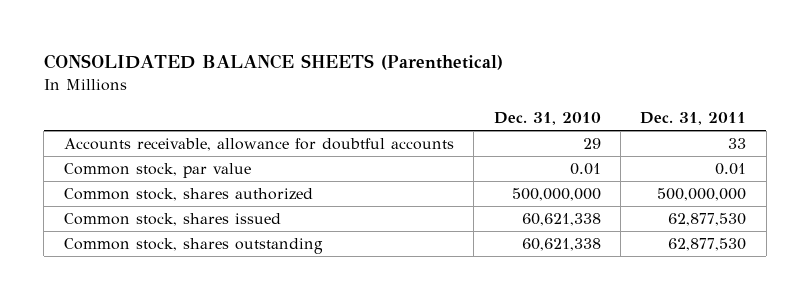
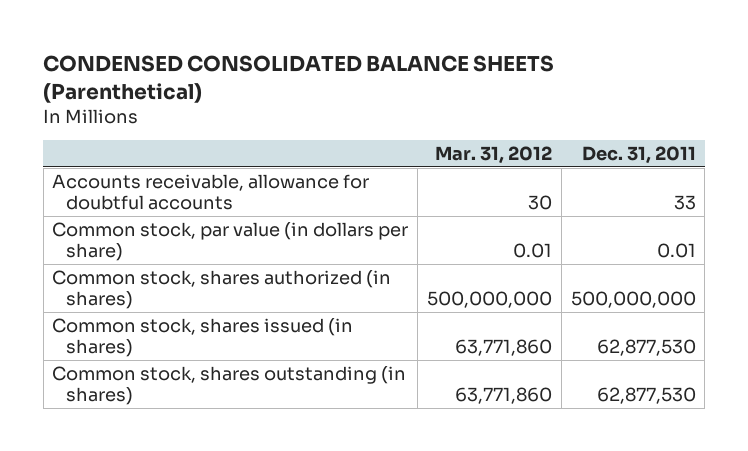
[43,54,503,71] CONSOLIDATED BALANCE SHEETS (Parenthetical) -> [43,54,555,103] CONDENSED CONSOLIDATED BALANCE SHEETS (Parenthetical)
[493,112,601,126] Dec. 31, 2010 -> none
none -> [435,146,553,165] Mar. 31, 2012
[63,162,251,178] Common stock, par value -> [52,221,409,262] Common stock, par value (in dollars per share)
[63,187,313,201] Common stock, shares authorized -> [52,269,392,310] Common stock, shares authorized (in shares)
[63,212,281,226] Common stock, shares issued -> [52,317,354,358] Common stock, shares issued (in shares)
[63,237,323,254] Common stock, shares outstanding -> [52,365,407,406] Common stock, shares outstanding (in shares)

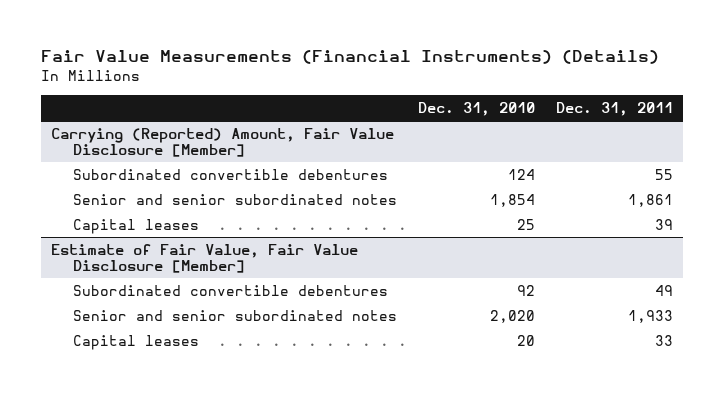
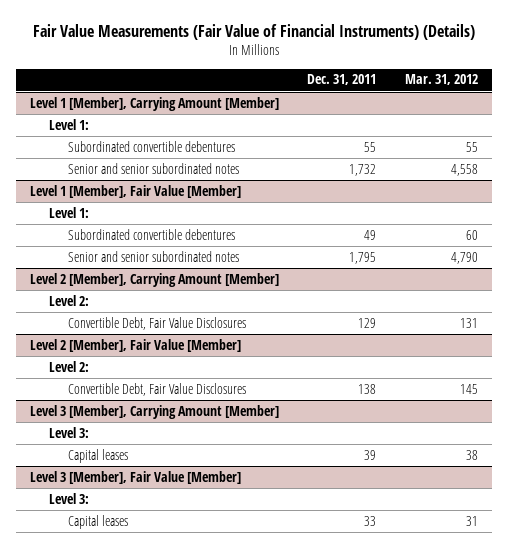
[40,50,659,65] Fair Value Measurements (Financial Instruments) (Details) -> [32,24,475,41] Fair Value Measurements (Fair Value of Financial Instruments) (Details)
[417,102,535,117] Dec. 31, 2010 -> none
none -> [404,74,478,86] Mar. 31, 2012
[51,127,395,158] Carrying (Reported) Amount, Fair Value Disclosure [Member] -> none
none -> [30,96,280,111] Level 1 [Member], Carrying Amount [Member]
none -> [49,118,90,130] Level 1:
[72,218,199,234] Capital leases -> none
[51,243,359,274] Estimate of Fair Value, Fair Value Disclosure [Member] -> none
[627,193,673,207] 1,861 -> [349,163,377,176] 1,732
none -> [30,184,242,198] Level 1 [Member], Fair Value [Member]
none -> [49,206,90,218] Level 1:
[627,309,673,323] 1,933 -> [349,251,377,264] 1,795
none -> [30,272,280,287] Level 2 [Member], Carrying Amount [Member]
none -> [49,294,90,306] Level 2:
none -> [68,316,247,330] Convertible Debt, Fair Value Disclosures
none -> [30,338,242,352] Level 2 [Member], Fair Value [Member]
none -> [49,360,90,372] Level 2:
none -> [68,382,247,396] Convertible Debt, Fair Value Disclosures
none -> [30,404,280,419] Level 3 [Member], Carrying Amount [Member]
none -> [49,426,90,438] Level 3:
none -> [68,448,129,463] Capital leases
none -> [30,470,242,484] Level 3 [Member], Fair Value [Member]
none -> [49,492,90,504] Level 3:

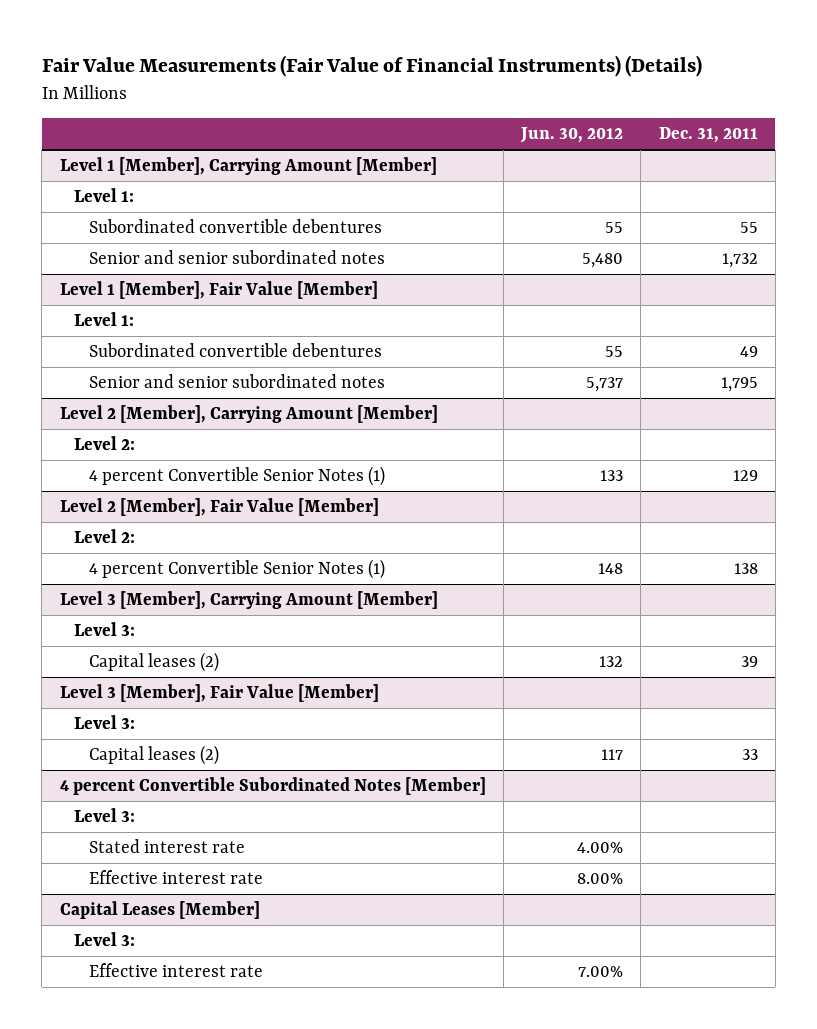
[404,74,478,86] Mar. 31, 2012 -> none
none -> [520,127,624,144] Jun. 30, 2012
[68,316,247,330] Convertible Debt, Fair Value Disclosures -> [88,466,385,487] 4 percent Convertible Senior Notes (1)
[68,382,247,396] Convertible Debt, Fair Value Disclosures -> [88,559,385,580] 4 percent Convertible Senior Notes (1)
[68,448,129,463] Capital leases -> [88,652,219,673] Capital leases (2)
[68,514,129,529] Capital leases -> [88,745,219,766] Capital leases (2)
none -> [59,777,486,796] 4 percent Convertible Subordinated Notes [Member]
none -> [74,808,136,823] Level 3:
none -> [88,839,245,854] Stated interest rate
none -> [88,870,263,885] Effective interest rate
none -> [59,901,260,920] Capital Leases [Member]
none -> [74,932,136,947] Level 3:
none -> [88,963,263,978] Effective interest rate

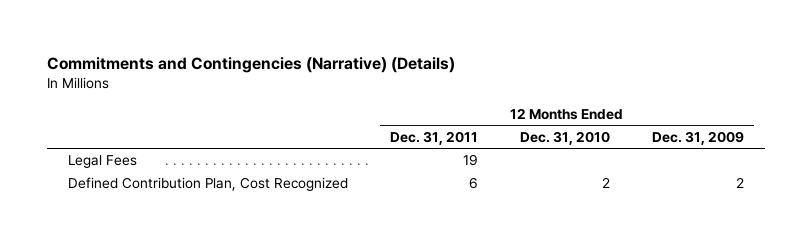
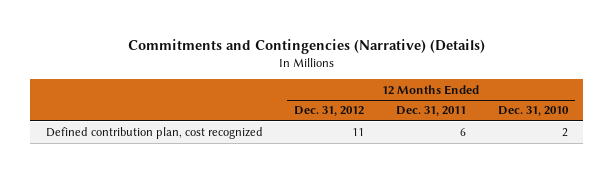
[651,130,744,145] Dec. 31, 2009 -> none
none -> [294,106,365,117] Dec. 31, 2012
[68,155,138,169] Legal Fees -> none
[68,177,349,192] Defined Contribution Plan, Cost Recognized -> [45,127,263,140] Defined contribution plan, cost recognized

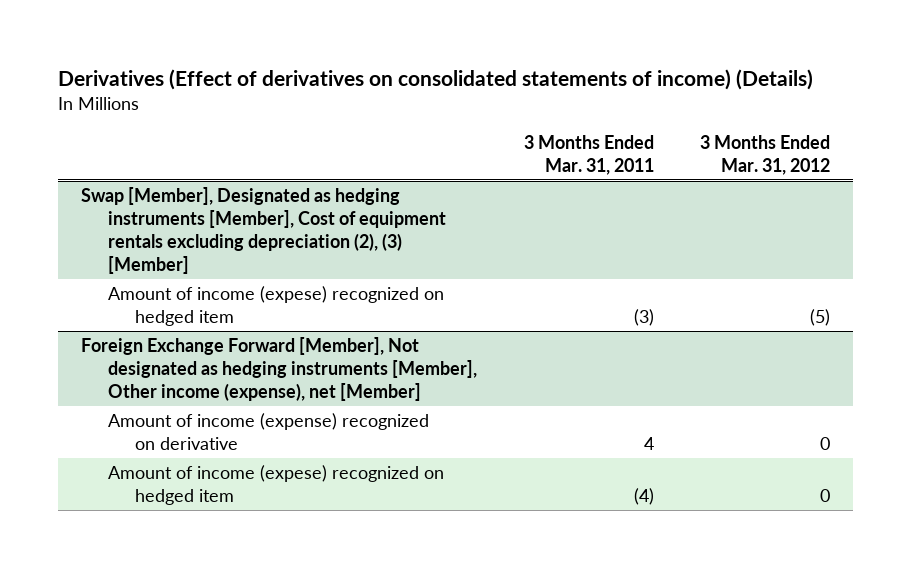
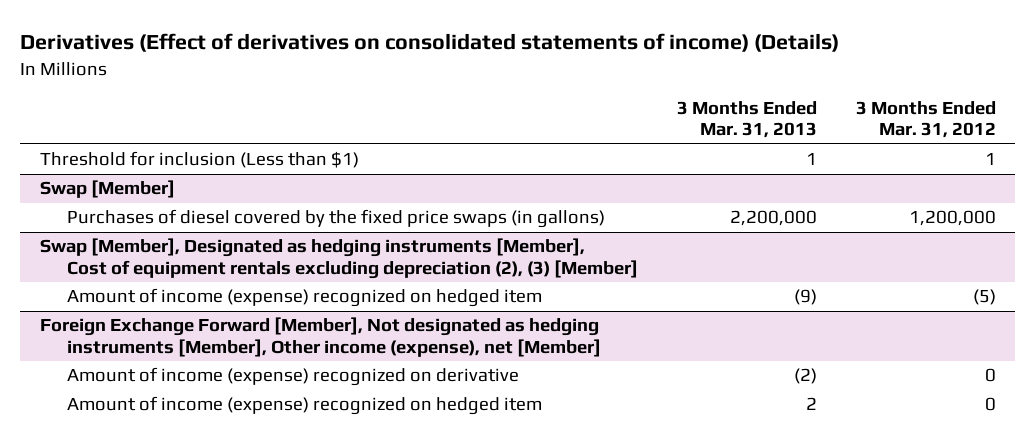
[523,134,654,175] 3 Months Ended Mar. 31, 2011 -> none
none -> [677,100,818,139] 3 Months Ended Mar. 31, 2013
none -> [39,151,359,169] Threshold for inclusion (Less than $1)
none -> [39,180,175,199] Swap [Member]
none -> [67,209,606,229] Purchases of diesel covered by the fixed price swaps (in gallons)
[108,285,445,326] Amount of income (expese) recognized on hedged item -> [67,288,543,308] Amount of income (expense) recognized on hedged item
[108,464,445,505] Amount of income (expese) recognized on hedged item -> [67,396,543,416] Amount of income (expense) recognized on hedged item

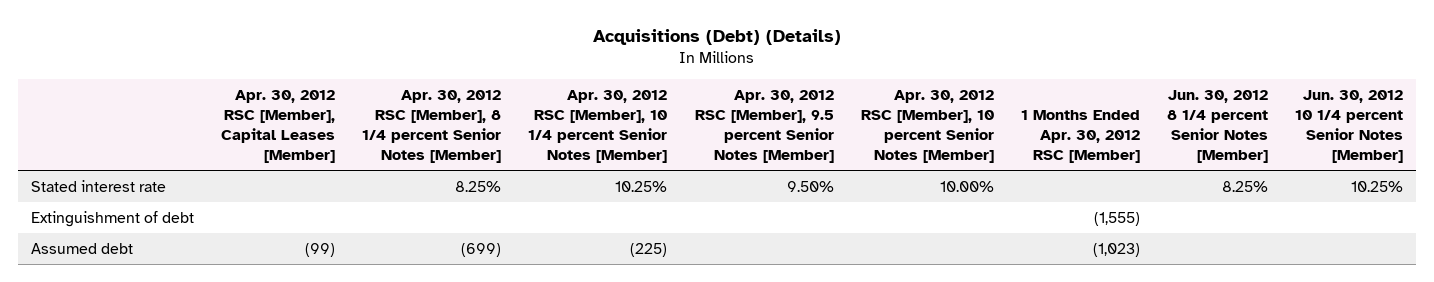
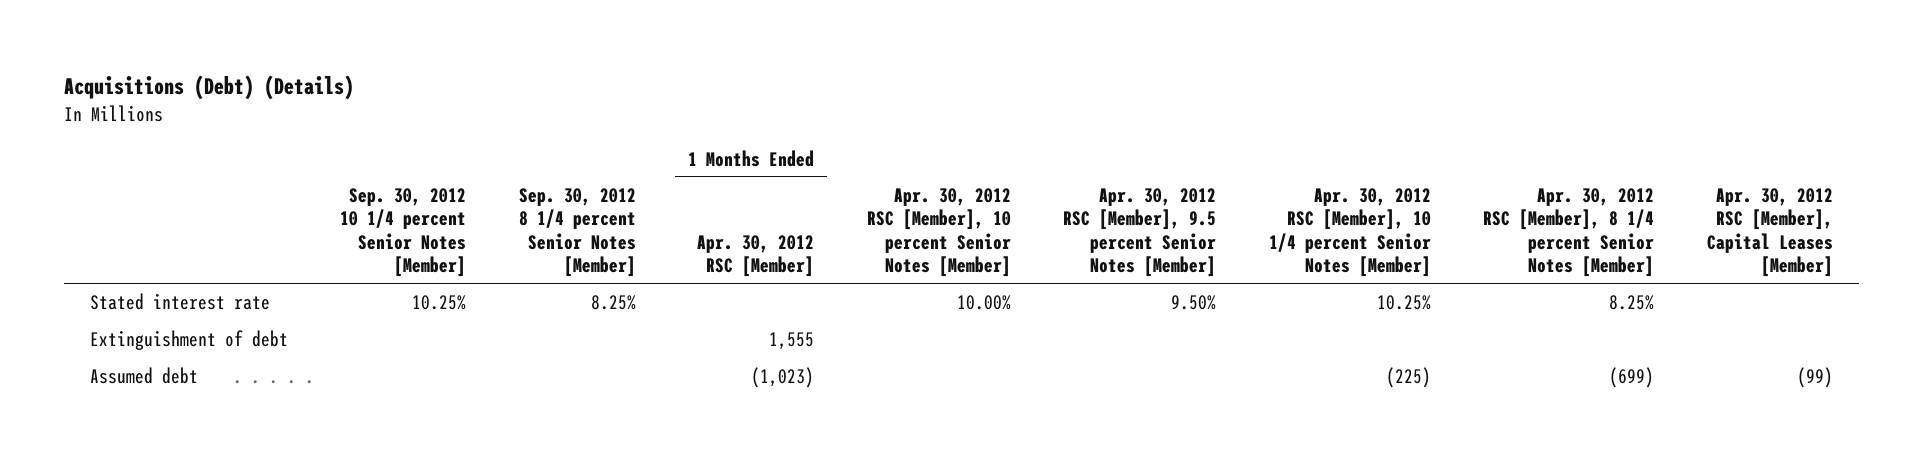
[1166,89,1268,164] Jun. 30, 2012 8 1/4 percent Senior Notes [Member] -> none
[1294,89,1403,164] Jun. 30, 2012 10 1/4 percent Senior Notes [Member] -> none
none -> [340,188,467,277] Sep. 30, 2012 10 1/4 percent Senior Notes [Member]
none -> [518,188,636,277] Sep. 30, 2012 8 1/4 percent Senior Notes [Member]
[1093,211,1140,226] (1,555) -> [769,332,815,351] 1,555

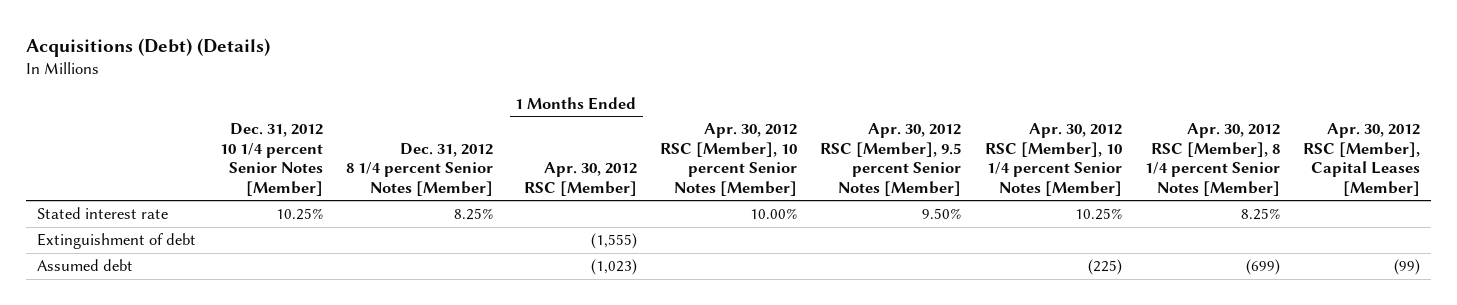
[340,188,467,277] Sep. 30, 2012 10 1/4 percent Senior Notes [Member] -> none
[518,188,636,277] Sep. 30, 2012 8 1/4 percent Senior Notes [Member] -> none
none -> [219,123,323,196] Dec. 31, 2012 10 1/4 percent Senior Notes [Member]
none -> [345,142,493,196] Dec. 31, 2012 8 1/4 percent Senior Notes [Member]
[769,332,815,351] 1,555 -> [590,233,637,250] (1,555)

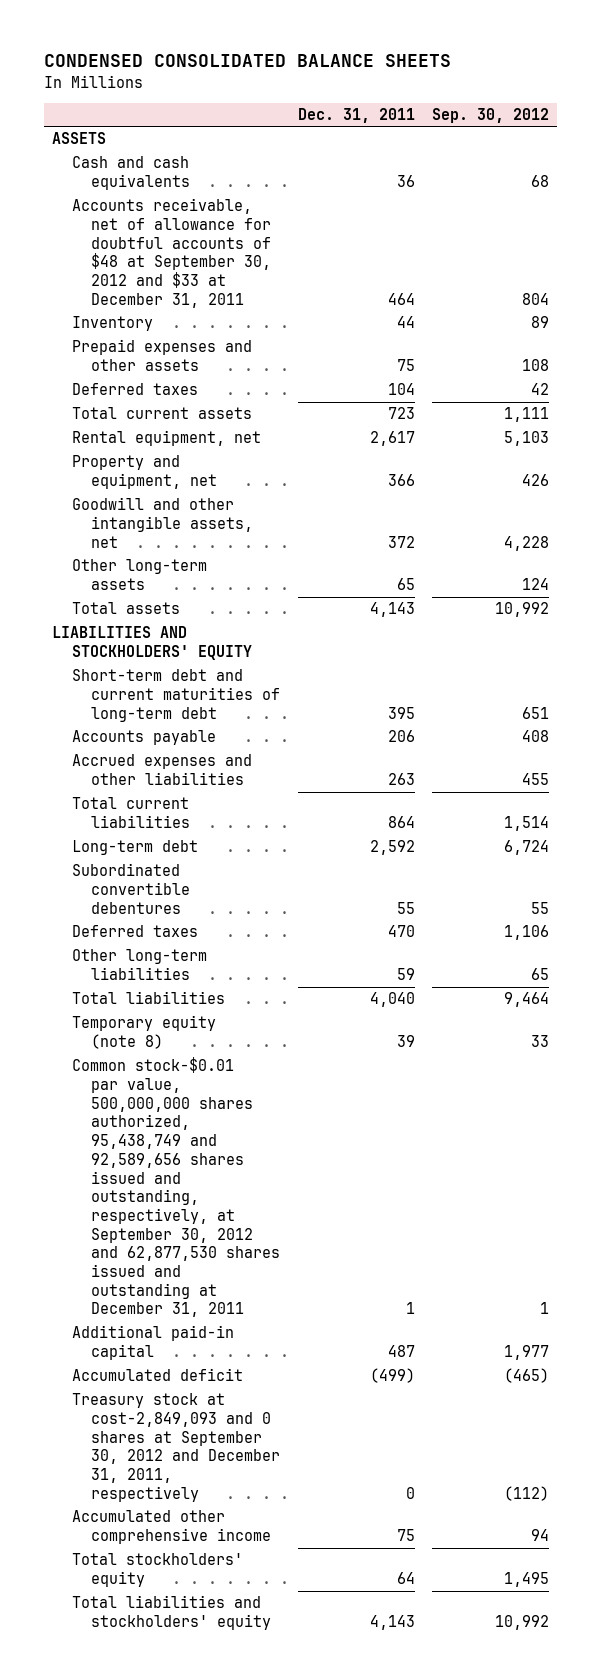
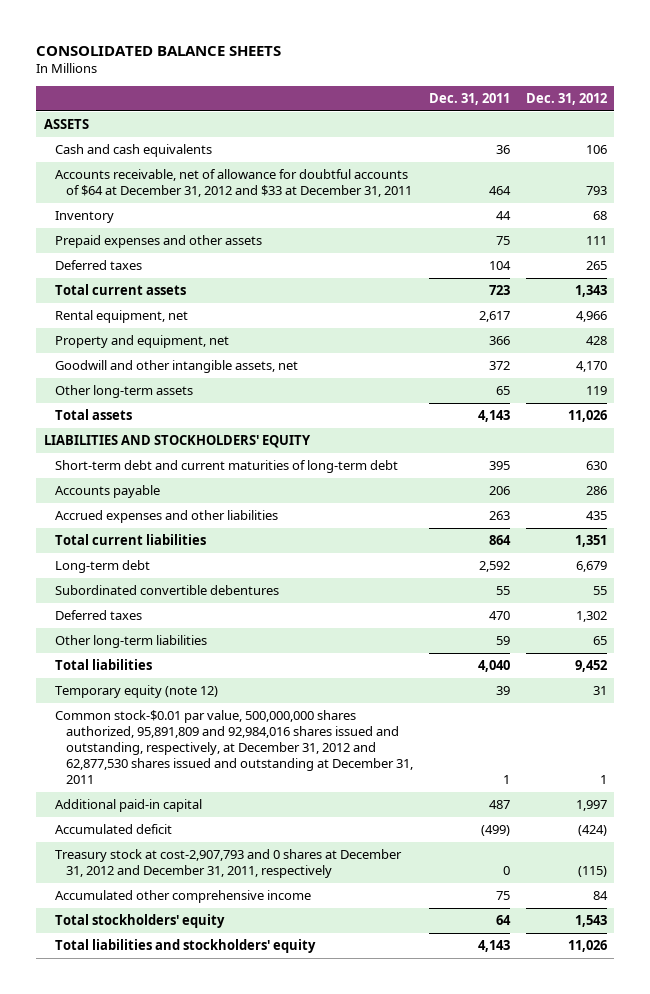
[43,54,451,68] CONDENSED CONSOLIDATED BALANCE SHEETS -> [35,45,281,56] CONSOLIDATED BALANCE SHEETS
[431,108,549,124] Sep. 30, 2012 -> none
none -> [525,93,607,106] Dec. 31, 2012
[71,198,272,308] Accounts receivable, net of allowance for doubtful accounts of $48 at September 30, 2012 and $33 at December 31, 2011 -> [55,168,413,197] Accounts receivable, net of allowance for doubtful accounts of $64 at December 31, 2012 and $33 at December 31, 2011
[71,1015,216,1050] Temporary equity (note 8) -> [55,684,219,698] Temporary equity (note 12)
[71,1057,281,1318] Common stock-$0.01 par value, 500,000,000 shares authorized, 95,438,749 and 92,589,656 shares issued and outstanding, respectively, at September 30, 2012 and 62,877,530 shares issued and outstanding at December 31, 2011 -> [55,709,414,785] Common stock-$0.01 par value, 500,000,000 shares authorized, 95,891,809 and 92,984,016 shares issued and outstanding, respectively, at December 31, 2012 and 62,877,530 shares issued and outstanding at December 31, 2011
[71,1393,281,1502] Treasury stock at cost-2,849,093 and 0 shares at September 30, 2012 and December 31, 2011, respectively -> [55,848,403,878] Treasury stock at cost-2,907,793 and 0 shares at December 31, 2012 and December 31, 2011, respectively

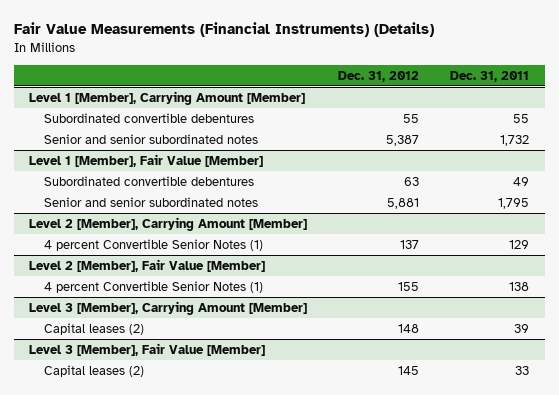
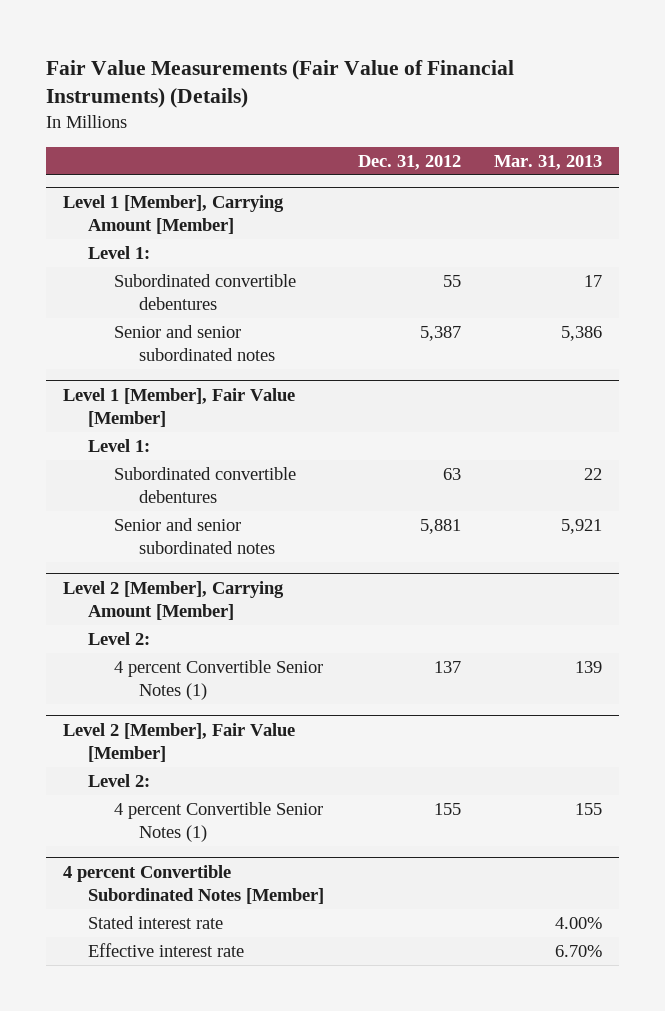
[14,22,435,38] Fair Value Measurements (Financial Instruments) (Details) -> [45,59,514,109] Fair Value Measurements (Fair Value of Financial Instruments) (Details)
[450,70,530,82] Dec. 31, 2011 -> none
none -> [494,154,603,170] Mar. 31, 2013
none -> [88,245,151,259] Level 1:
none -> [88,438,151,452] Level 1:
none -> [88,631,151,645] Level 2:
none -> [88,773,151,787] Level 2:
[29,300,308,315] Level 3 [Member], Carrying Amount [Member] -> none
[43,322,144,335] Capital leases (2) -> none
[29,342,266,356] Level 3 [Member], Fair Value [Member] -> none
[43,364,144,377] Capital leases (2) -> none
none -> [62,864,325,905] 4 percent Convertible Subordinated Notes [Member]
none -> [88,915,224,929] Stated interest rate
none -> [88,942,245,957] Effective interest rate

